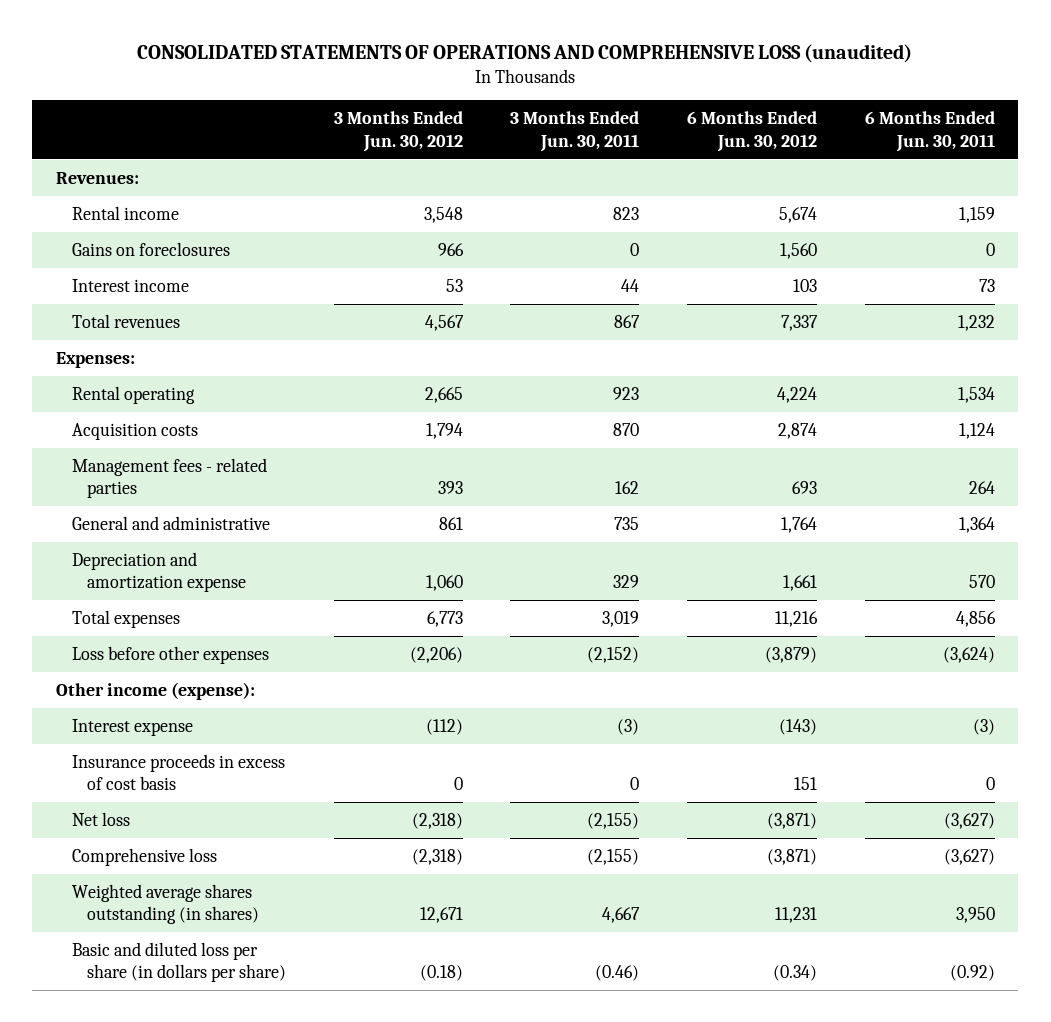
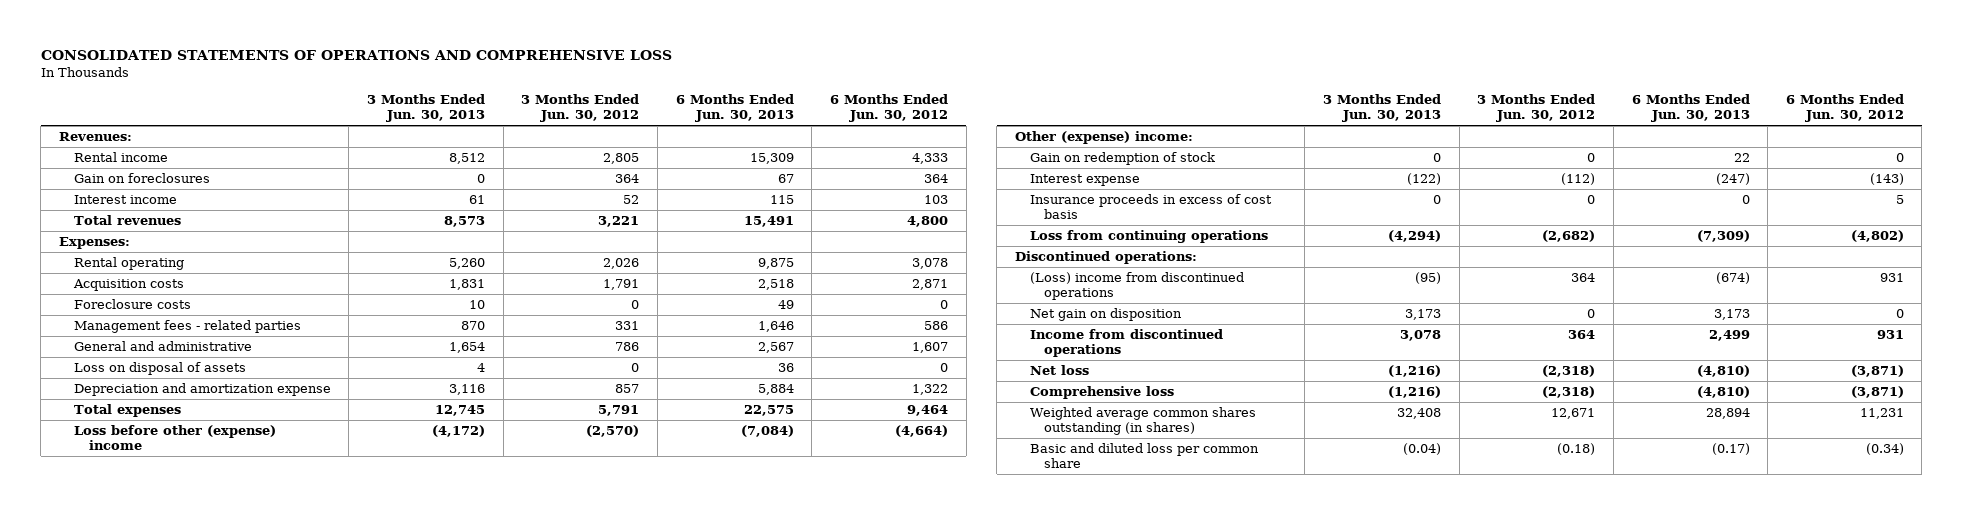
[137,44,913,64] CONSOLIDATED STATEMENTS OF OPERATIONS AND COMPREHENSIVE LOSS (unaudited) -> [40,50,672,61] CONSOLIDATED STATEMENTS OF OPERATIONS AND COMPREHENSIVE LOSS
[510,110,640,152] 3 Months Ended Jun. 30, 2011 -> none
[864,110,995,152] 6 Months Ended Jun. 30, 2011 -> none
none -> [367,93,486,122] 3 Months Ended Jun. 30, 2013
none -> [675,93,794,122] 6 Months Ended Jun. 30, 2013
[423,206,463,223] 3,548 -> [603,153,640,165] 2,805
[779,206,818,223] 5,674 -> [911,153,948,165] 4,333
[71,241,230,256] Gains on foreclosures -> [73,173,210,184] Gain on foreclosures
[437,242,464,256] 966 -> [615,174,640,184] 364
[780,242,818,259] 1,560 -> [923,174,948,184] 364
[445,278,463,292] 53 -> [623,195,640,205] 52
[424,314,464,331] 4,567 -> [598,216,640,228] 3,221
[781,314,819,331] 7,337 -> [906,216,948,228] 4,800
[424,386,463,403] 2,665 -> [603,258,640,270] 2,026
[777,386,818,403] 4,224 -> [911,258,948,270] 3,078
[425,422,463,439] 1,794 -> [603,279,640,291] 1,791
[778,422,818,439] 2,874 -> [911,279,948,291] 2,871
none -> [73,299,191,310] Foreclosure costs
[437,481,463,495] 393 -> [615,321,640,331] 331
[792,481,818,495] 693 -> [923,321,948,331] 586
[438,516,463,530] 861 -> [615,342,640,352] 786
[781,516,818,533] 1,764 -> [911,342,948,354] 1,607
none -> [73,362,246,376] Loss on disposal of assets
[425,575,463,592] 1,060 -> [615,384,640,394] 857
[783,575,818,592] 1,661 -> [911,384,948,396] 1,322
[426,610,463,627] 6,773 -> [598,405,640,417] 5,791
[775,610,819,627] 11,216 -> [906,405,948,417] 9,464
[71,645,269,664] Loss before other expenses -> [73,425,276,451] Loss before other (expense) income
[409,646,463,663] (2,206) -> [586,425,640,438] (2,570)
[765,646,818,663] (3,879) -> [894,425,948,438] (4,664)
[56,681,256,700] Other income (expense): -> [1014,131,1193,145] Other (expense) income:
none -> [1029,152,1215,166] Gain on redemption of stock
[794,777,818,791] 151 -> [1895,195,1904,205] 5
none -> [1029,230,1268,244] Loss from continuing operations
none -> [1014,251,1197,265] Discontinued operations:
none -> [1029,272,1244,301] (Loss) income from discontinued operations
none -> [1029,308,1182,322] Net gain on disposition
none -> [1029,329,1223,358] Income from discontinued operations
[71,883,260,925] Weighted average shares outstanding (in shares) -> [1029,407,1256,436] Weighted average common shares outstanding (in shares)
[71,941,287,983] Basic and diluted loss per share (in dollars per share) -> [1029,443,1259,469] Basic and diluted loss per common share

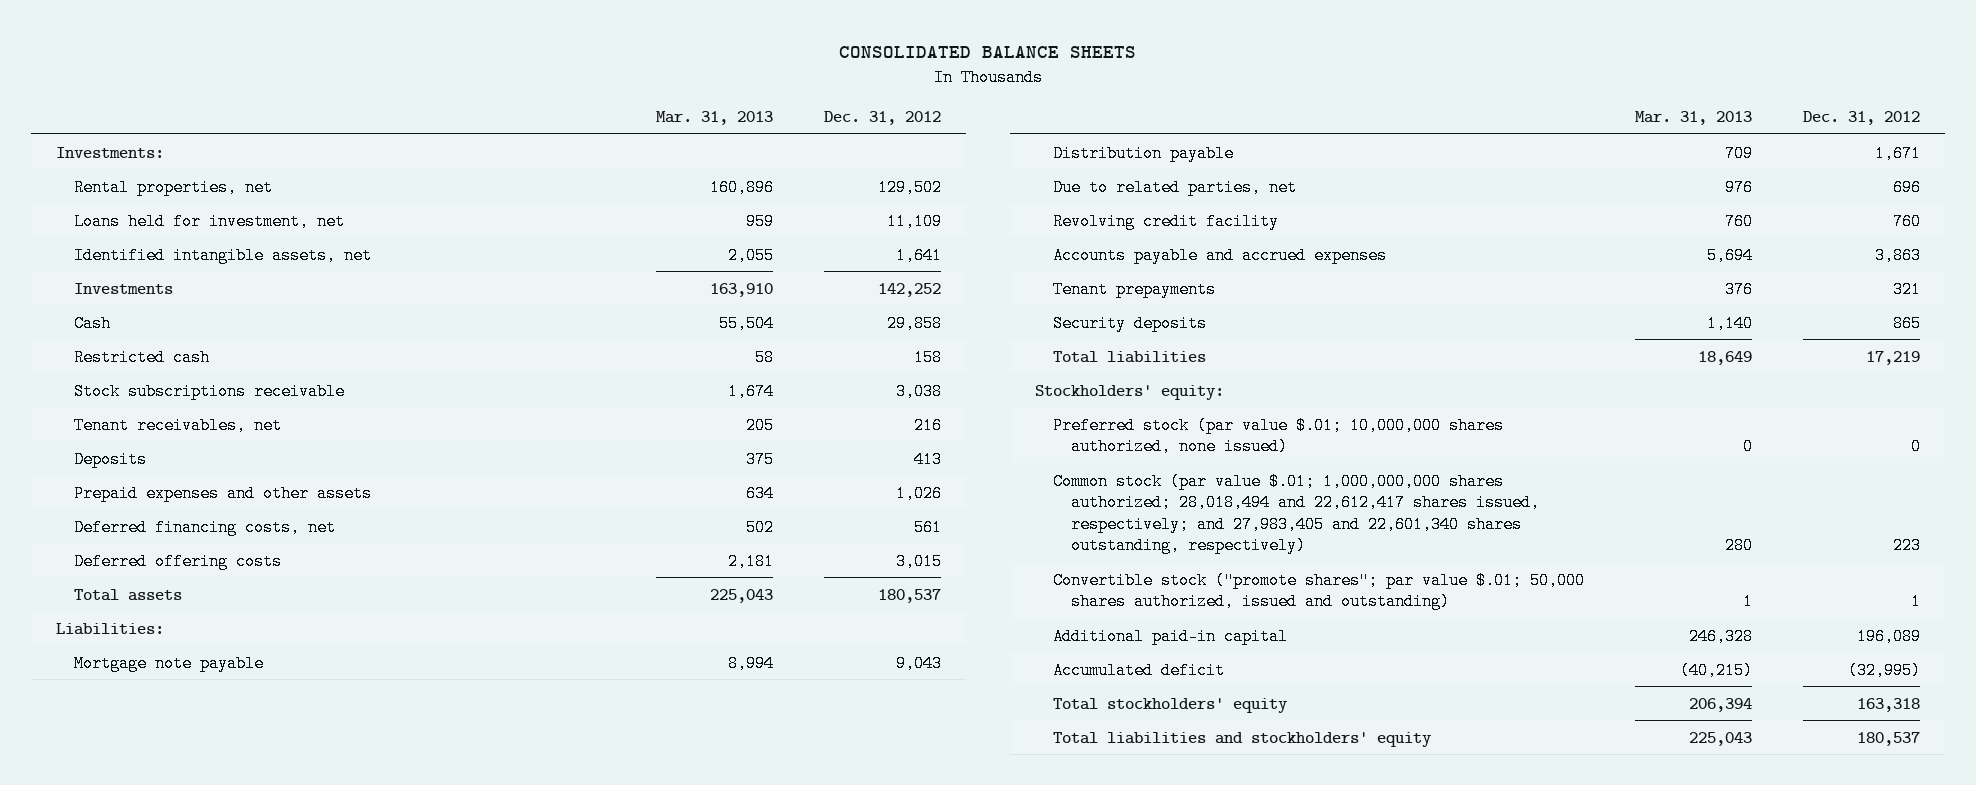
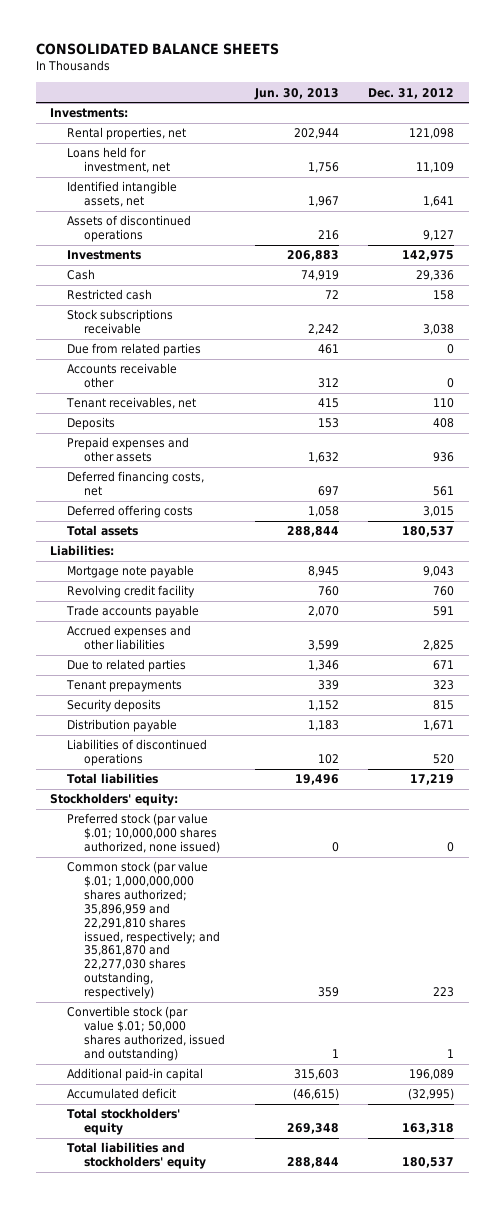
[655,110,773,125] Mar. 31, 2013 -> none
none -> [253,87,339,100] Jun. 30, 2013
[877,178,942,196] 129,502 -> [408,128,454,140] 121,098
none -> [67,215,192,243] Assets of discontinued operations
[877,282,941,297] 142,252 -> [401,250,454,262] 142,975
[886,314,942,332] 29,858 -> [415,270,454,282] 29,336
none -> [67,343,202,357] Due from related parties
none -> [67,363,178,389] Accounts receivable other
[913,416,942,434] 216 -> [432,398,454,409] 110
[913,450,942,468] 413 -> [432,418,454,429] 408
[895,484,942,502] 1,026 -> [432,452,454,463] 936
[1053,178,1298,196] Due to related parties, net -> none
[1053,246,1388,264] Accounts payable and accrued expenses -> none
none -> [66,605,200,619] Trade accounts payable
none -> [67,625,192,651] Accrued expenses and other liabilities
none -> [67,659,187,673] Due to related parties
[1892,280,1921,298] 321 -> [432,680,454,691] 323
[1892,314,1921,332] 865 -> [432,700,454,711] 815
[1053,144,1235,162] Distribution payable -> [67,719,178,733] Distribution payable
none -> [67,739,208,767] Liabilities of discontinued operations
[1053,472,1540,555] Common stock (par value $.01; 1,000,000,000 shares authorized; 28,018,494 and 22,612,417 shares issued, respectively; and 27,983,405 and 22,601,340 shares outstanding, respectively) -> [67,861,221,999] Common stock (par value $.01; 1,000,000,000 shares authorized; 35,896,959 and 22,291,810 shares issued, respectively; and 35,861,870 and 22,277,030 shares outstanding, respectively)
[1053,571,1586,611] Convertible stock ("promote shares"; par value $.01; 50,000 shares authorized, issued and outstanding) -> [67,1006,226,1061] Convertible stock (par value $.01; 50,000 shares authorized, issued and outstanding)

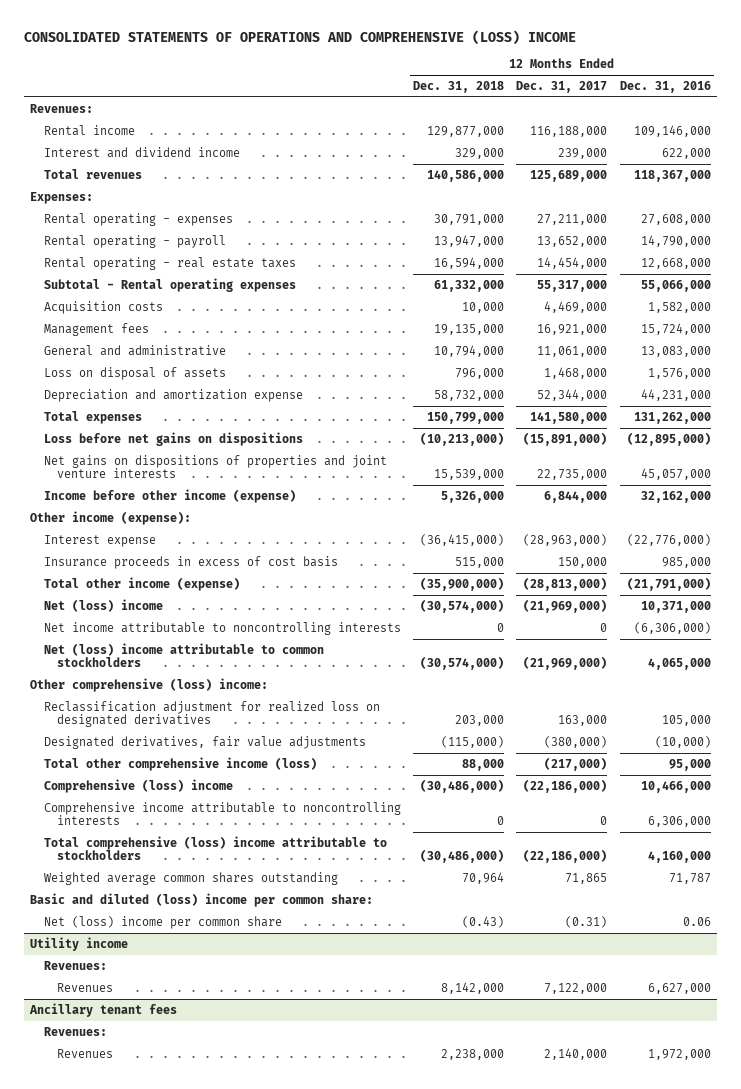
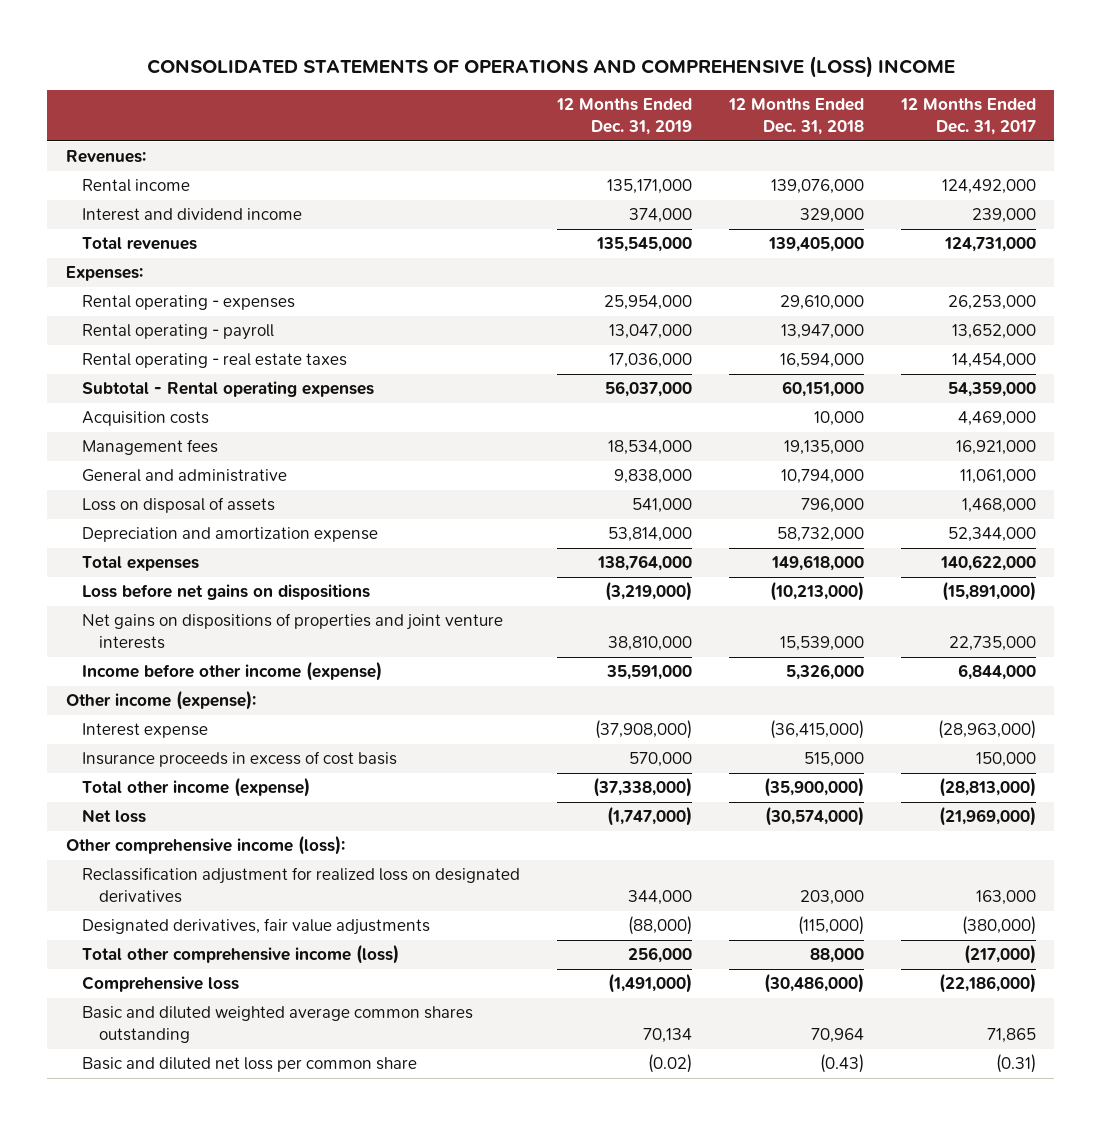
[619,81,711,94] Dec. 31, 2016 -> none
none -> [556,98,693,135] 12 Months Ended Dec. 31, 2019
[426,125,504,137] 129,877,000 -> [770,179,864,195] 139,076,000
[530,125,608,137] 116,188,000 -> [941,179,1036,195] 124,492,000
[426,169,504,182] 140,586,000 -> [767,237,864,253] 139,405,000
[530,169,608,182] 125,689,000 -> [943,237,1036,253] 124,731,000
[433,213,504,225] 30,791,000 -> [779,295,864,311] 29,610,000
[537,213,608,225] 27,211,000 -> [947,295,1036,311] 26,253,000
[433,279,504,292] 61,332,000 -> [781,381,864,398] 60,151,000
[537,279,608,292] 55,317,000 -> [947,382,1036,398] 54,359,000
[426,411,504,424] 150,799,000 -> [770,555,864,572] 149,618,000
[530,411,608,424] 141,580,000 -> [939,555,1036,572] 140,622,000
[43,621,401,635] Net income attributable to noncontrolling interests -> none
[43,642,324,668] Net (loss) income attributable to common stockholders -> none
[43,598,163,612] Net (loss) income -> [82,809,147,824] Net loss
[29,677,268,692] Other comprehensive (loss) income: -> [65,835,345,856] Other comprehensive income (loss):
[43,801,401,826] Comprehensive income attributable to noncontrolling interests -> none
[43,835,387,861] Total comprehensive (loss) income attributable to stockholders -> none
[29,892,373,907] Basic and diluted (loss) income per common share: -> none
[29,936,128,951] Utility income -> none
[43,960,107,970] Revenues: -> none
[57,982,114,992] Revenues -> none
[28,1002,177,1017] Ancillary tenant fees -> none
[43,1026,107,1036] Revenues: -> none
[57,1048,114,1058] Revenues -> none
[43,778,233,793] Comprehensive (loss) income -> [82,976,240,993] Comprehensive loss
[43,871,338,885] Weighted average common shares outstanding -> [82,1006,474,1043] Basic and diluted weighted average common shares outstanding
[43,915,282,929] Net (loss) income per common share -> [82,1057,418,1073] Basic and diluted net loss per common share

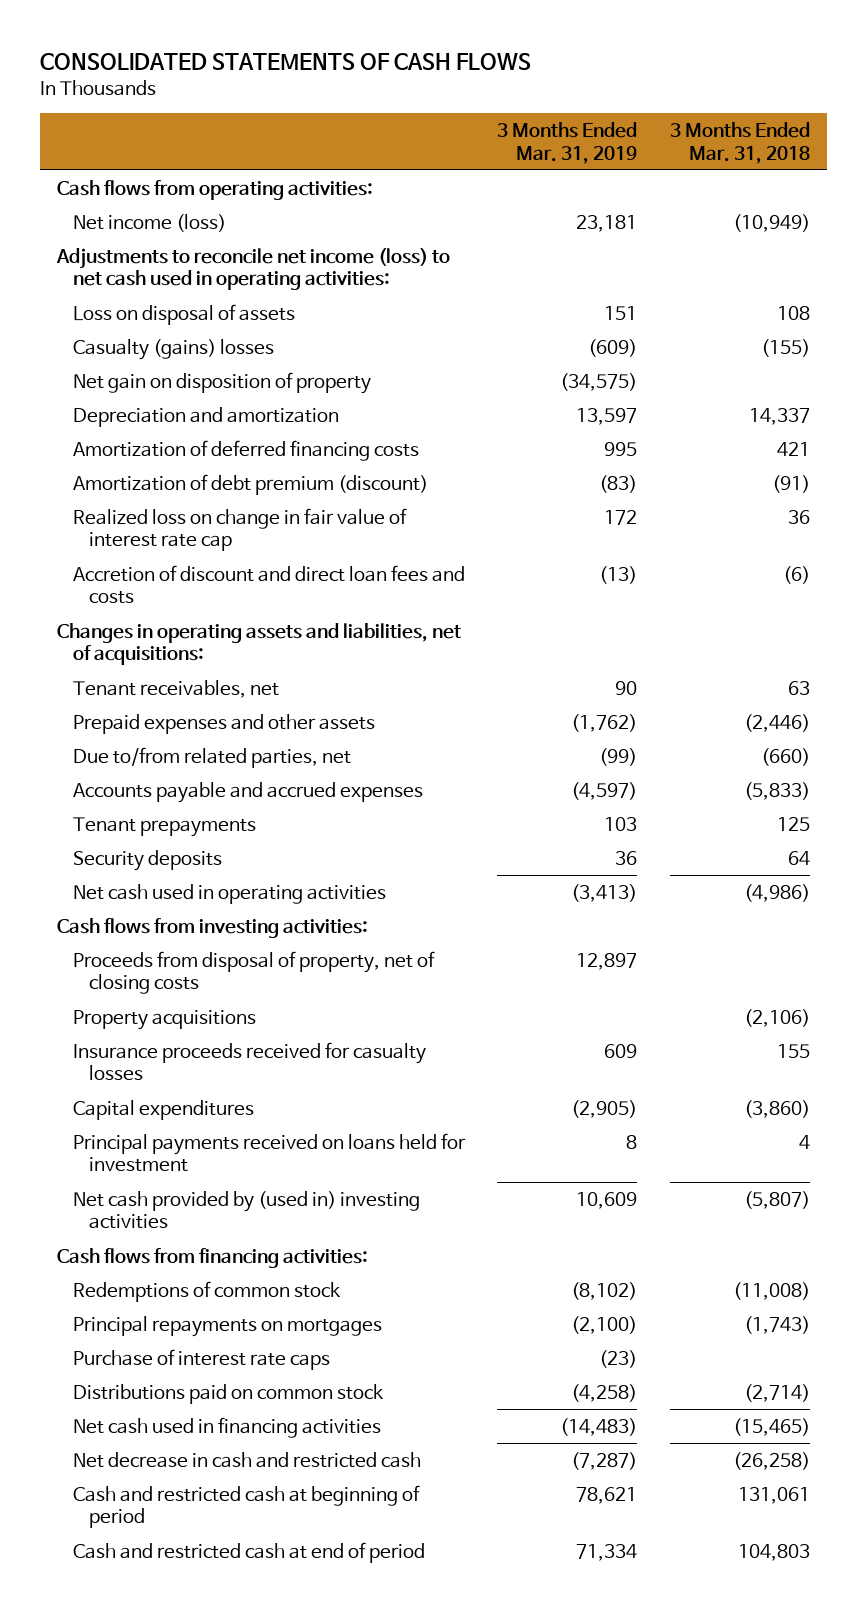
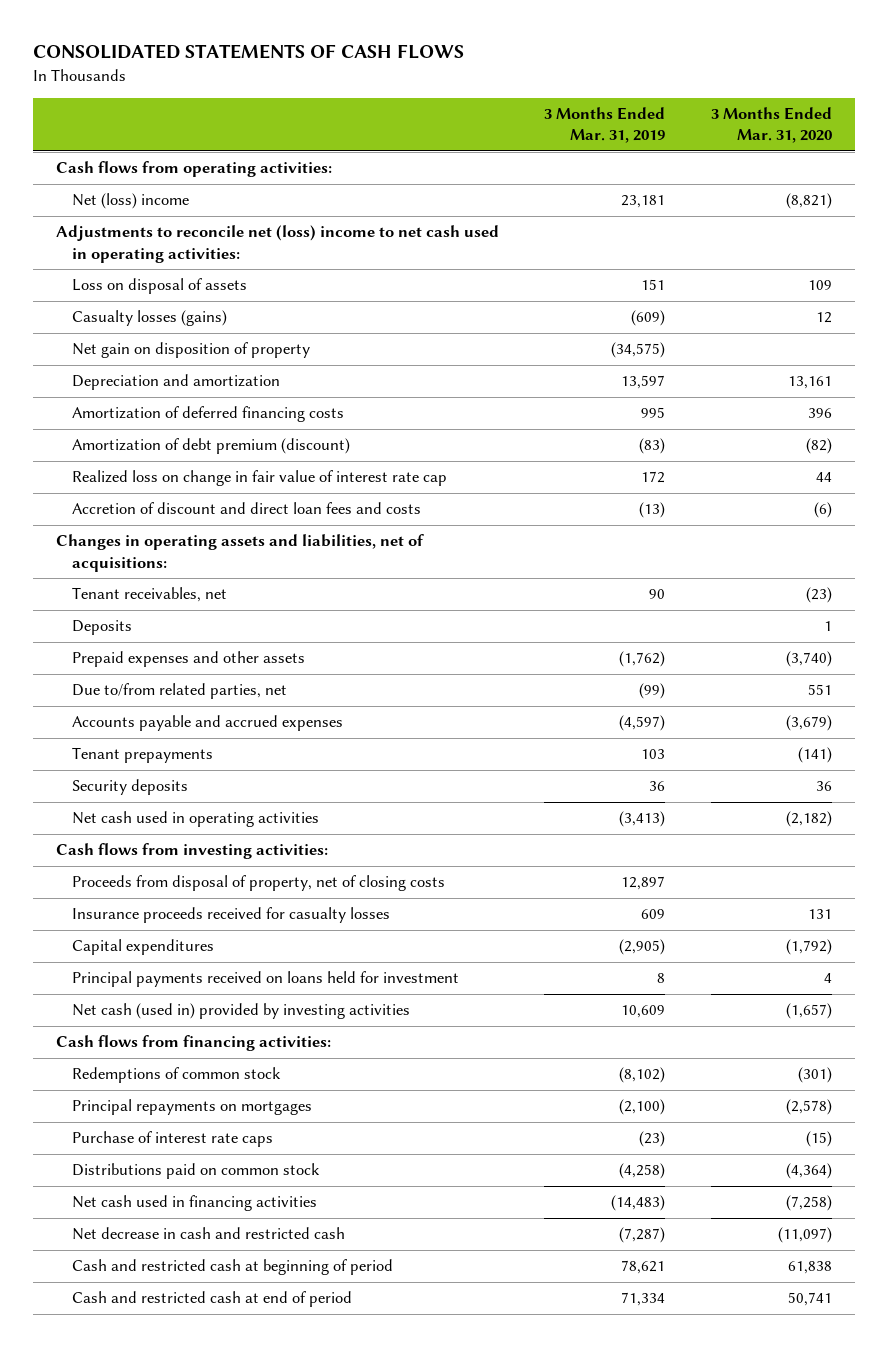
[670,122,811,164] 3 Months Ended Mar. 31, 2018 -> none
none -> [711,107,833,144] 3 Months Ended Mar. 31, 2020
[72,213,226,232] Net income (loss) -> [71,193,189,210] Net (loss) income
[55,247,450,291] Adjustments to reconcile net income (loss) to net cash used in operating activities: -> [55,225,499,263] Adjustments to reconcile net (loss) income to net cash used in operating activities:
[72,338,274,360] Casualty (gains) losses -> [71,310,227,327] Casualty losses (gains)
none -> [71,620,132,636] Deposits
[72,1009,256,1030] Property acquisitions -> none
[72,1190,420,1230] Net cash provided by (used in) investing activities -> [71,1003,410,1020] Net cash (used in) provided by investing activities

